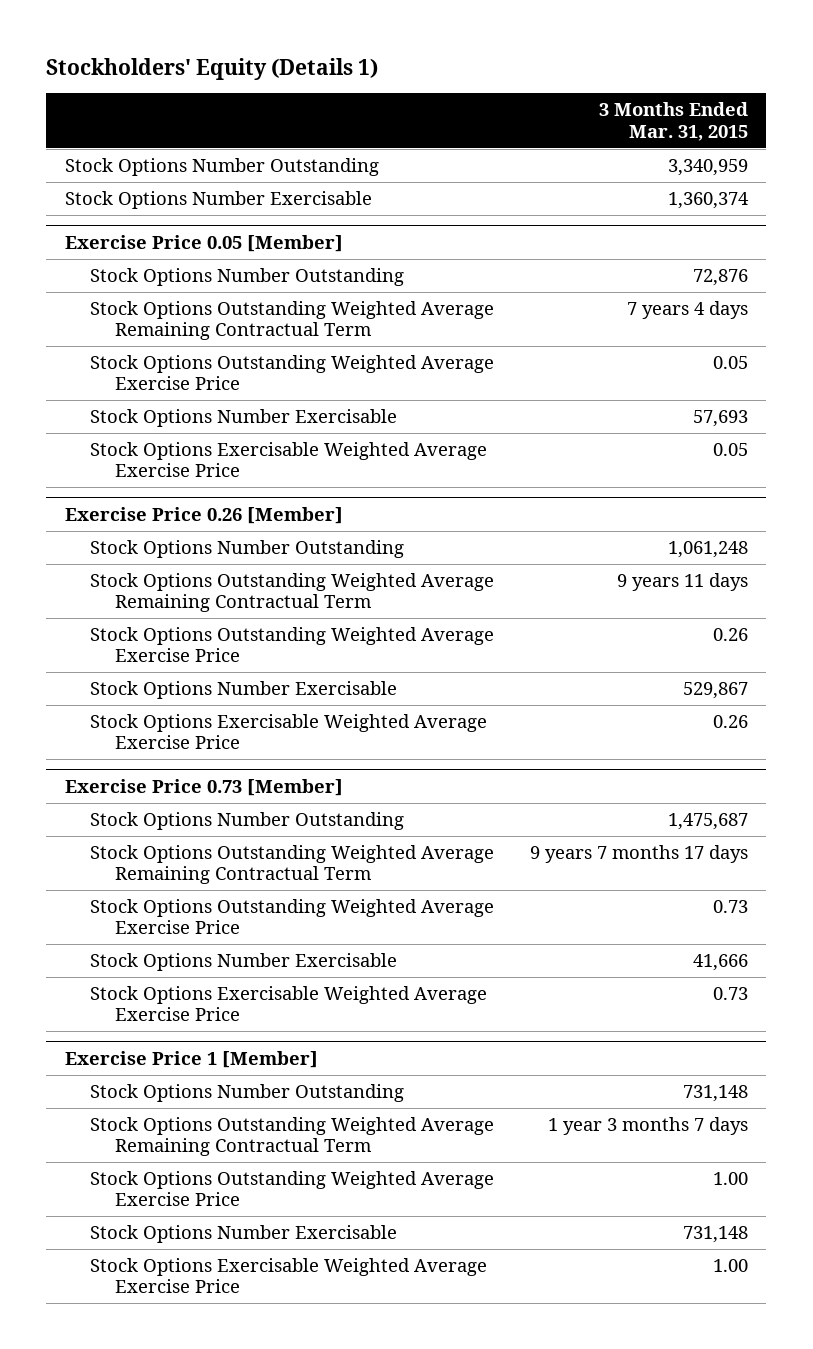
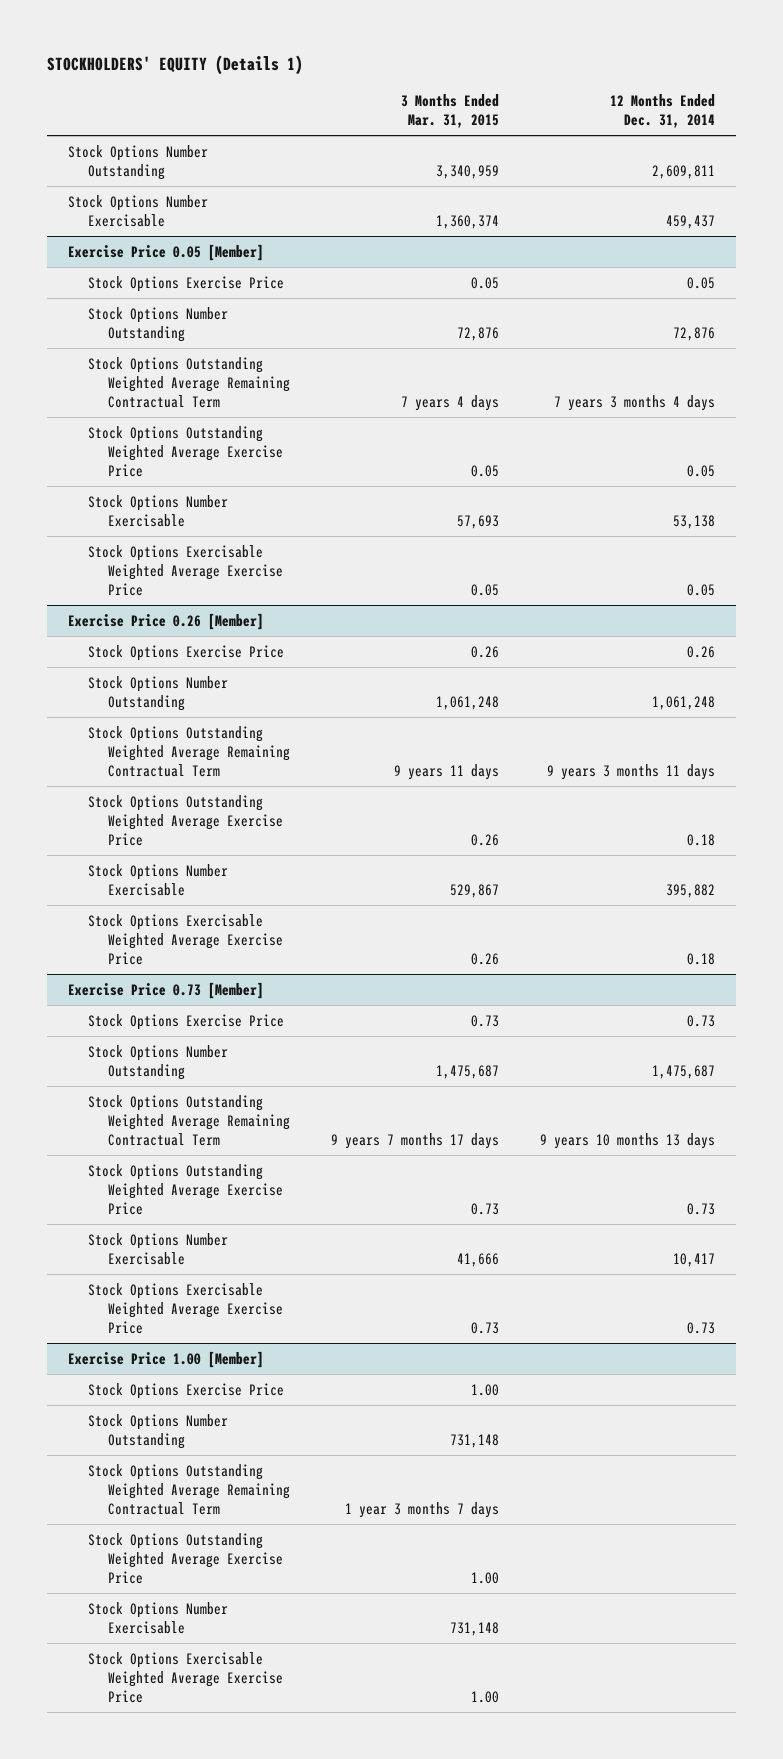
[46,57,379,80] Stockholders' Equity (Details 1) -> [47,55,304,76] STOCKHOLDERS' EQUITY (Details 1)
none -> [610,94,716,129] 12 Months Ended Dec. 31, 2014
none -> [87,275,284,292] Stock Options Exercise Price
none -> [87,644,284,661] Stock Options Exercise Price
none -> [87,1013,284,1030] Stock Options Exercise Price
[64,1050,318,1068] Exercise Price 1 [Member] -> [67,1350,264,1368] Exercise Price 1.00 [Member]
none -> [87,1382,284,1399] Stock Options Exercise Price

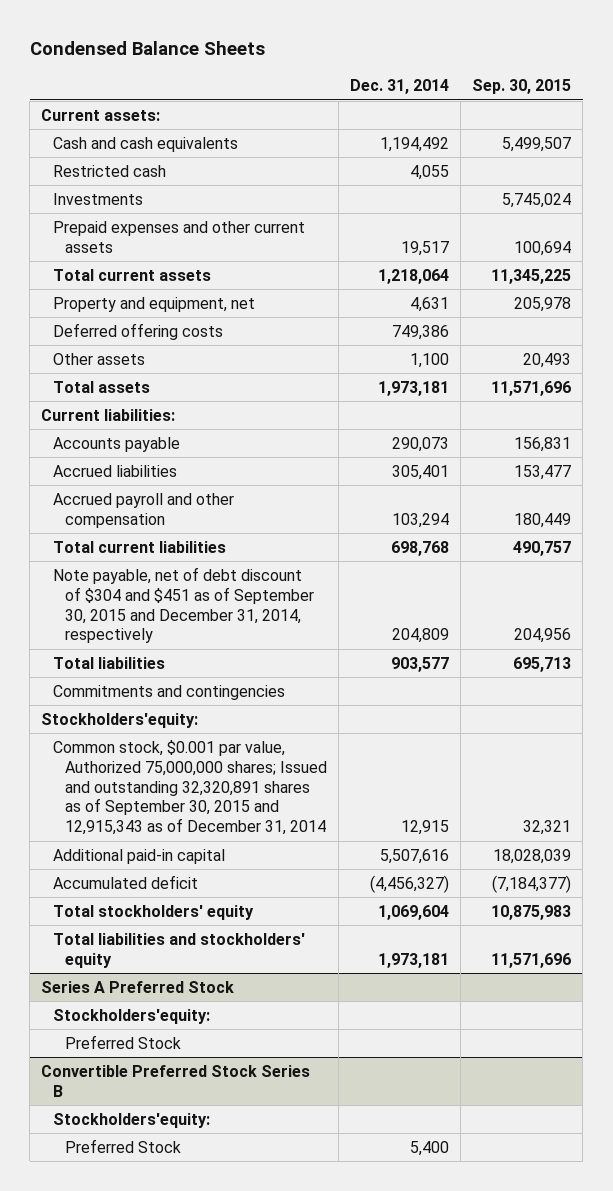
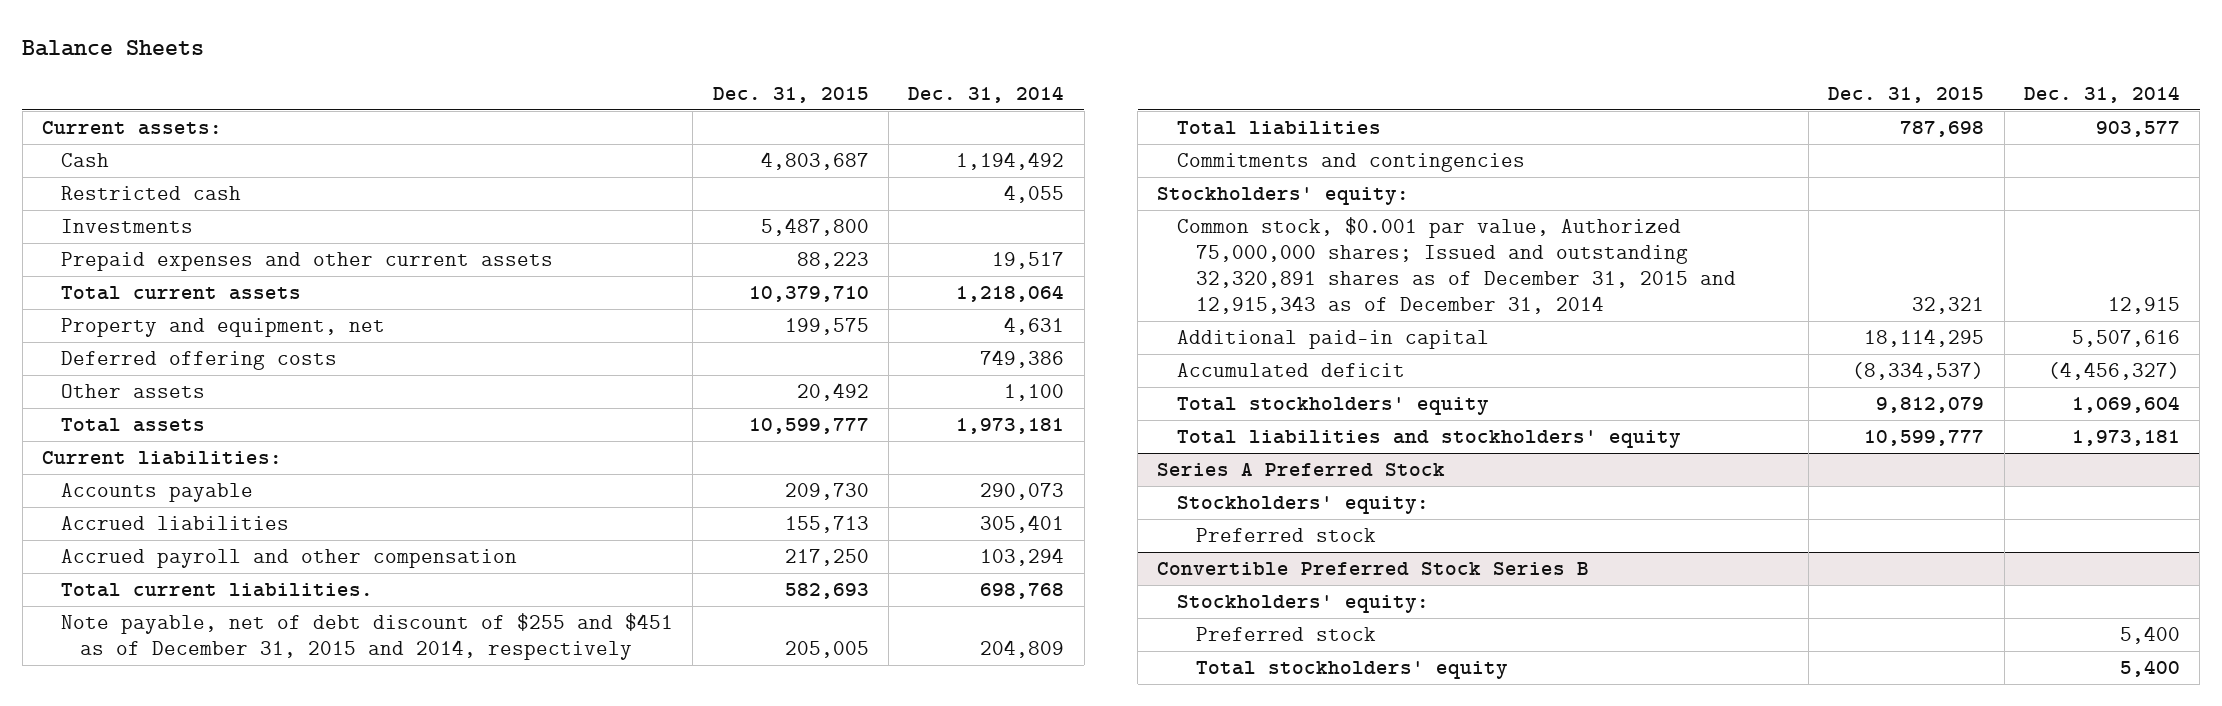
[29,40,265,55] Condensed Balance Sheets -> [22,40,205,57] Balance Sheets
[472,79,572,95] Sep. 30, 2015 -> none
none -> [712,86,869,103] Dec. 31, 2015
[53,136,239,152] Cash and cash equivalents -> [61,153,110,168] Cash
[53,540,227,553] Total current liabilities -> [61,583,374,598] Total current liabilities.
[53,566,315,644] Note payable, net of debt discount of $304 and $451 as of September 30, 2015 and December 31, 2014, respectively -> [61,613,674,661] Note payable, net of debt discount of $255 and $451 as of December 31, 2015 and 2014, respectively
[41,712,199,728] Stockholders'equity: -> [1157,187,1410,206] Stockholders' equity:
[53,739,328,836] Common stock, $0.001 par value, Authorized 75,000,000 shares; Issued and outstanding 32,320,891 shares as of September 30, 2015 and 12,915,343 as of December 31, 2014 -> [1176,217,1736,314] Common stock, $0.001 par value, Authorized 75,000,000 shares; Issued and outstanding 32,320,891 shares as of December 31, 2015 and 12,915,343 as of December 31, 2014
[53,1008,211,1024] Stockholders'equity: -> [1176,496,1429,515] Stockholders' equity:
[65,1034,182,1049] Preferred Stock -> [1195,528,1376,543] Preferred stock
[53,1112,211,1128] Stockholders'equity: -> [1176,595,1429,614] Stockholders' equity:
[65,1138,182,1153] Preferred Stock -> [1195,627,1376,642] Preferred stock
none -> [1195,661,1508,680] Total stockholders' equity

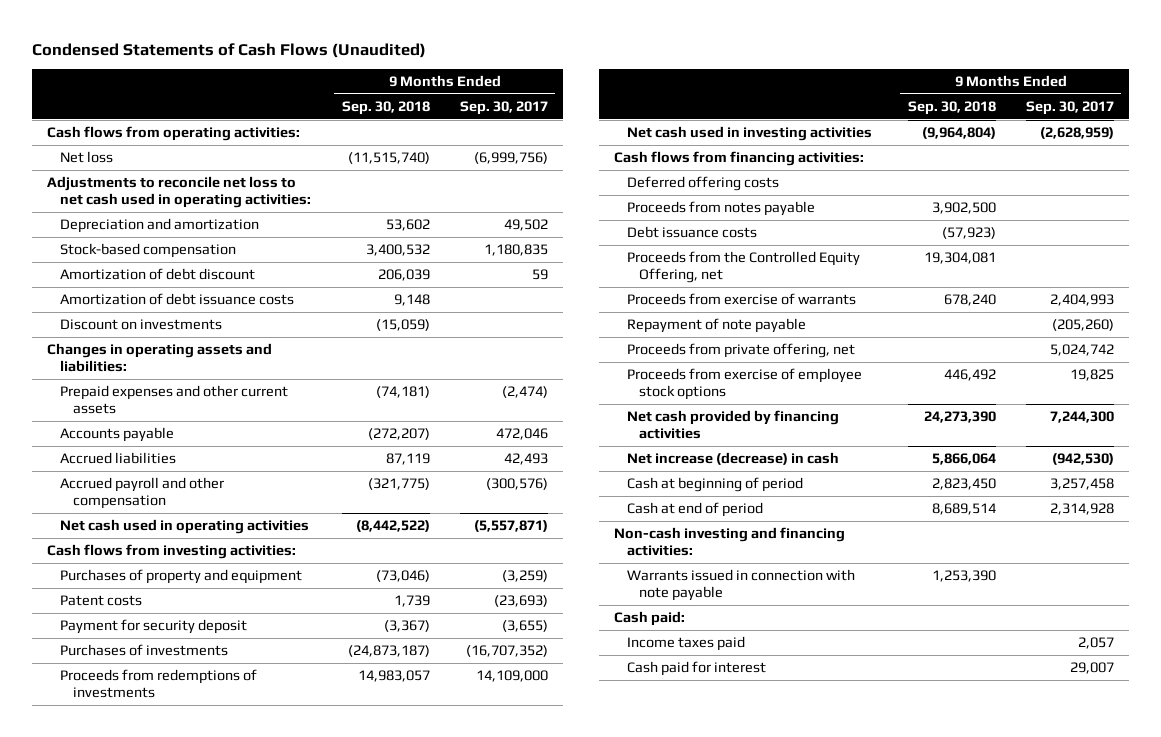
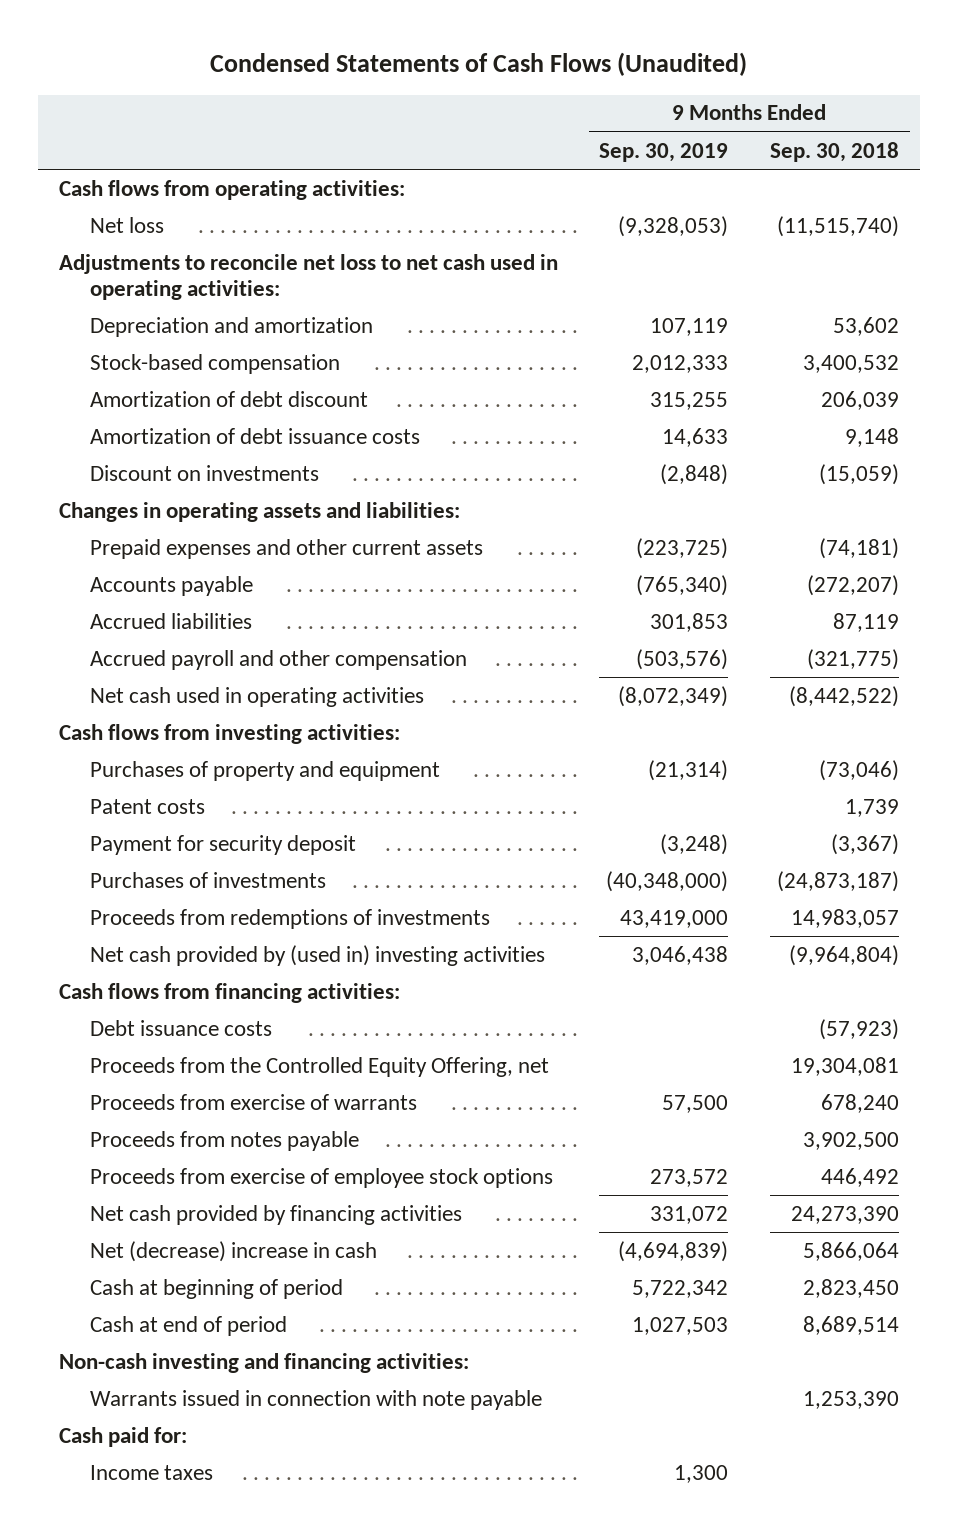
[459,100,548,115] Sep. 30, 2017 -> none
none -> [599,142,729,162] Sep. 30, 2019
[626,126,872,142] Net cash used in investing activities -> [90,944,546,966] Net cash provided by (used in) investing activities
[626,176,779,192] Deferred offering costs -> none
[626,318,806,334] Repayment of note payable -> none
[626,343,855,359] Proceeds from private offering, net -> none
[626,201,815,217] Proceeds from notes payable -> [90,1130,360,1151] Proceeds from notes payable
[626,452,839,466] Net increase (decrease) in cash -> [90,1240,378,1262] Net (decrease) increase in cash
[626,661,766,677] Cash paid for interest -> none
[613,611,685,627] Cash paid: -> [58,1426,187,1447] Cash paid for:
[626,636,745,652] Income taxes paid -> [90,1464,214,1480] Income taxes

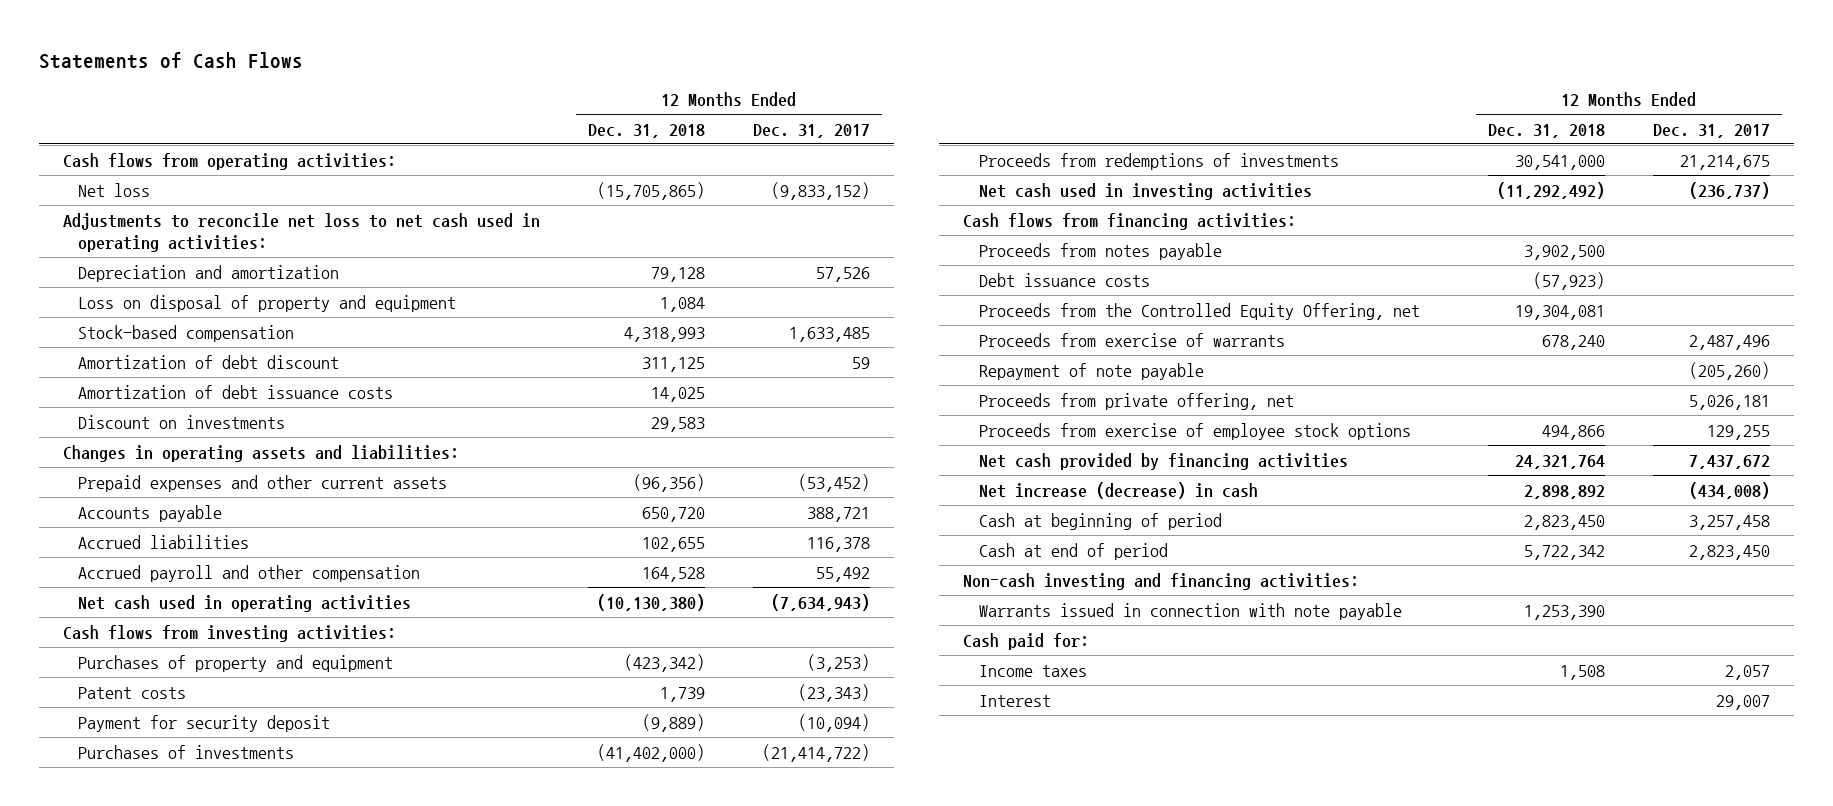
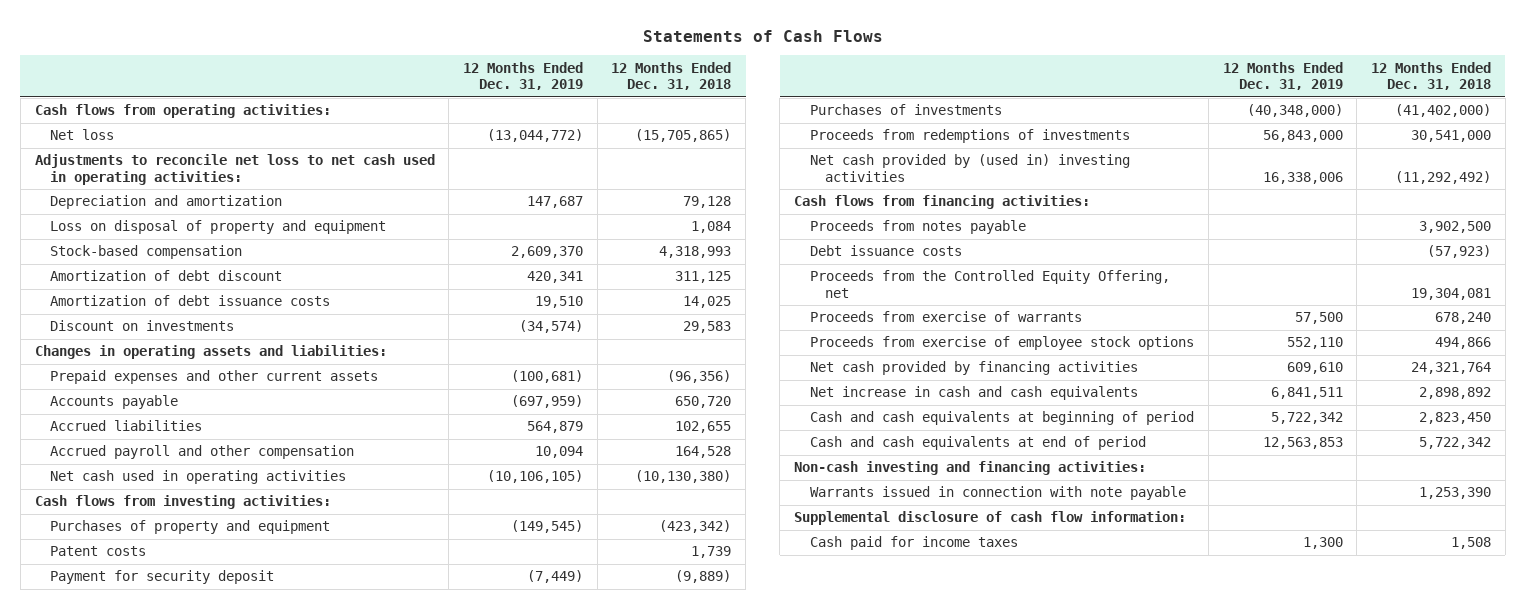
[753,123,871,138] Dec. 31, 2017 -> none
none -> [462,61,583,91] 12 Months Ended Dec. 31, 2019
[978,182,1312,200] Net cash used in investing activities -> [809,154,1130,182] Net cash provided by (used in) investing activities
[978,362,1204,380] Repayment of note payable -> none
[978,392,1294,410] Proceeds from private offering, net -> none
[978,481,1258,499] Net increase (decrease) in cash -> [809,386,1138,401] Net increase in cash and cash equivalents
[978,512,1222,530] Cash at beginning of period -> [809,411,1194,426] Cash and cash equivalents at beginning of period
[978,542,1168,560] Cash at end of period -> [809,436,1146,451] Cash and cash equivalents at end of period
[963,632,1090,650] Cash paid for: -> none
[978,694,1051,707] Interest -> none
none -> [794,511,1187,526] Supplemental disclosure of cash flow information:
[978,664,1087,677] Income taxes -> [809,536,1018,551] Cash paid for income taxes

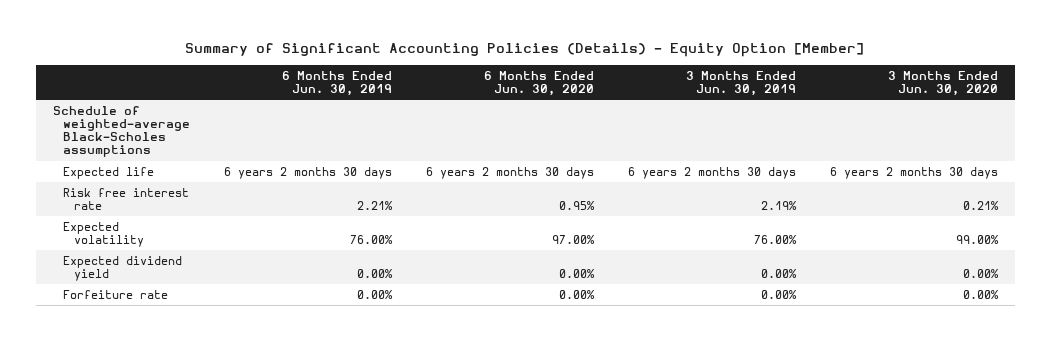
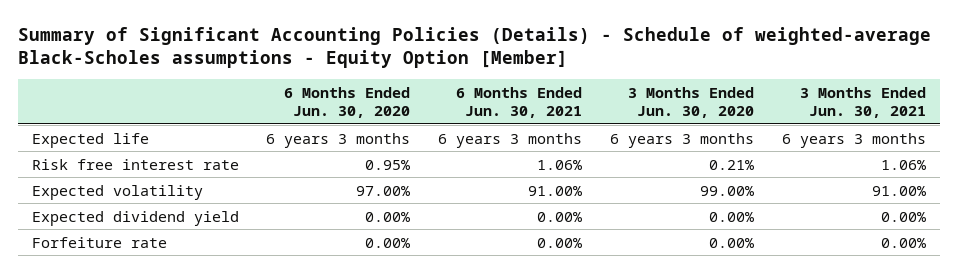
[185,43,865,58] Summary of Significant Accounting Policies (Details) - Equity Option [Member] -> [17,26,931,69] Summary of Significant Accounting Policies (Details) - Schedule of weighted-average Black-Scholes assumptions - Equity Option [Member]
[282,70,393,96] 6 Months Ended Jun. 30, 2019 -> none
[685,70,796,96] 3 Months Ended Jun. 30, 2019 -> none
none -> [456,86,583,118] 6 Months Ended Jun. 30, 2021
none -> [800,86,927,118] 3 Months Ended Jun. 30, 2021
[52,105,191,158] Schedule of weighted-average Black-Scholes assumptions -> none
[425,166,594,179] 6 years 2 months 30 days -> [266,132,411,148] 6 years 3 months
[829,166,998,179] 6 years 2 months 30 days -> [610,132,755,148] 6 years 3 months

